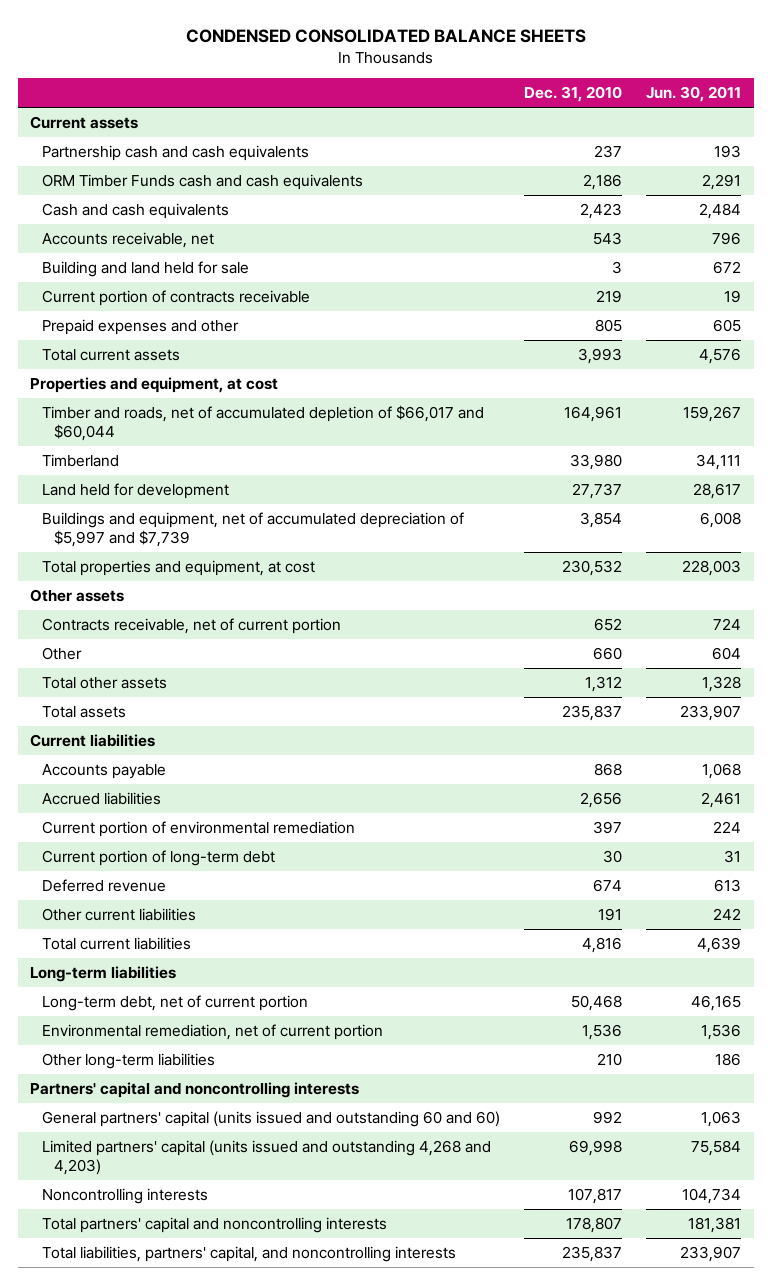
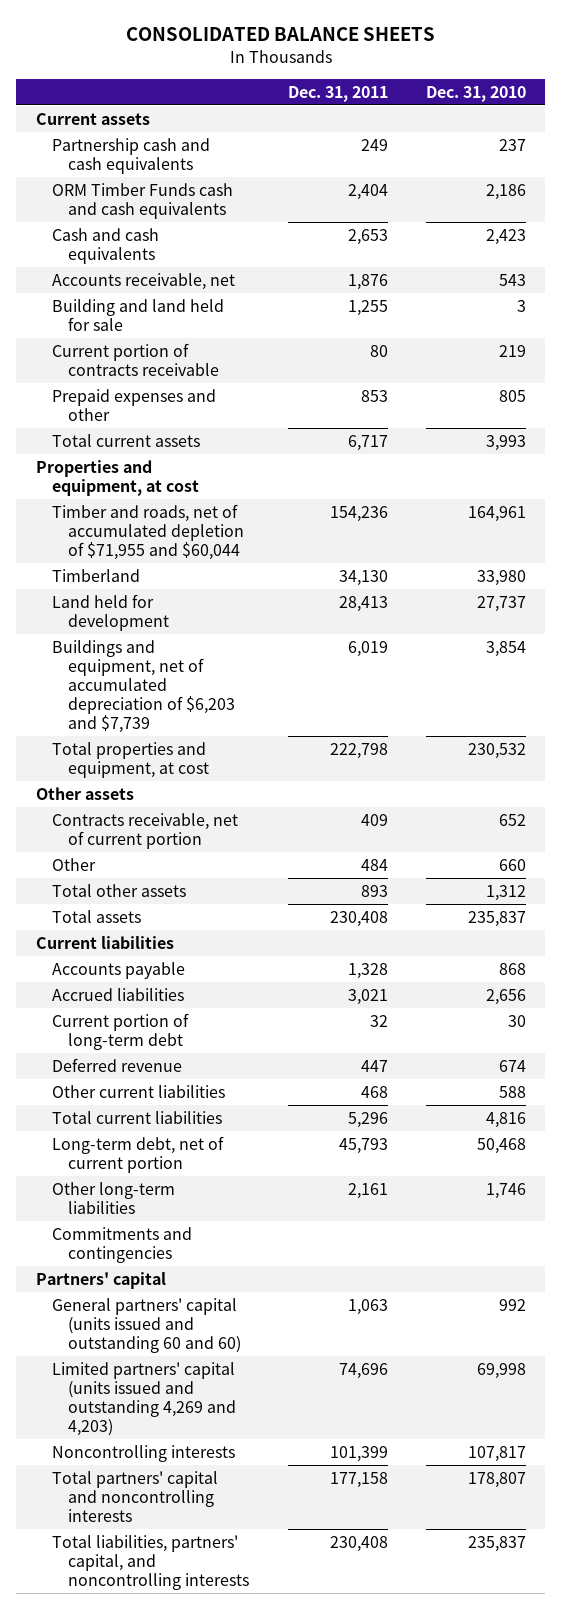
[185,29,586,44] CONDENSED CONSOLIDATED BALANCE SHEETS -> [125,27,435,42] CONSOLIDATED BALANCE SHEETS
[646,86,742,103] Jun. 30, 2011 -> none
none -> [287,85,388,102] Dec. 31, 2011
[42,404,485,442] Timber and roads, net of accumulated depletion of $66,017 and $60,044 -> [52,503,245,560] Timber and roads, net of accumulated depletion of $71,955 and $60,044
[42,511,465,548] Buildings and equipment, net of accumulated depreciation of $5,997 and $7,739 -> [52,639,236,733] Buildings and equipment, net of accumulated depreciation of $6,203 and $7,739
[42,820,356,837] Current portion of environmental remediation -> none
[598,907,623,921] 191 -> [498,1085,526,1098] 588
[30,965,177,982] Long-term liabilities -> none
[42,1023,384,1040] Environmental remediation, net of current portion -> none
[597,1052,623,1066] 210 -> [485,1182,526,1199] 1,746
none -> [52,1226,193,1263] Commitments and contingencies
[30,1081,360,1098] Partners' capital and noncontrolling interests -> [35,1271,166,1289] Partners' capital
[42,1139,492,1176] Limited partners' capital (units issued and outstanding 4,268 and 4,203) -> [52,1361,237,1436] Limited partners' capital (units issued and outstanding 4,269 and 4,203)

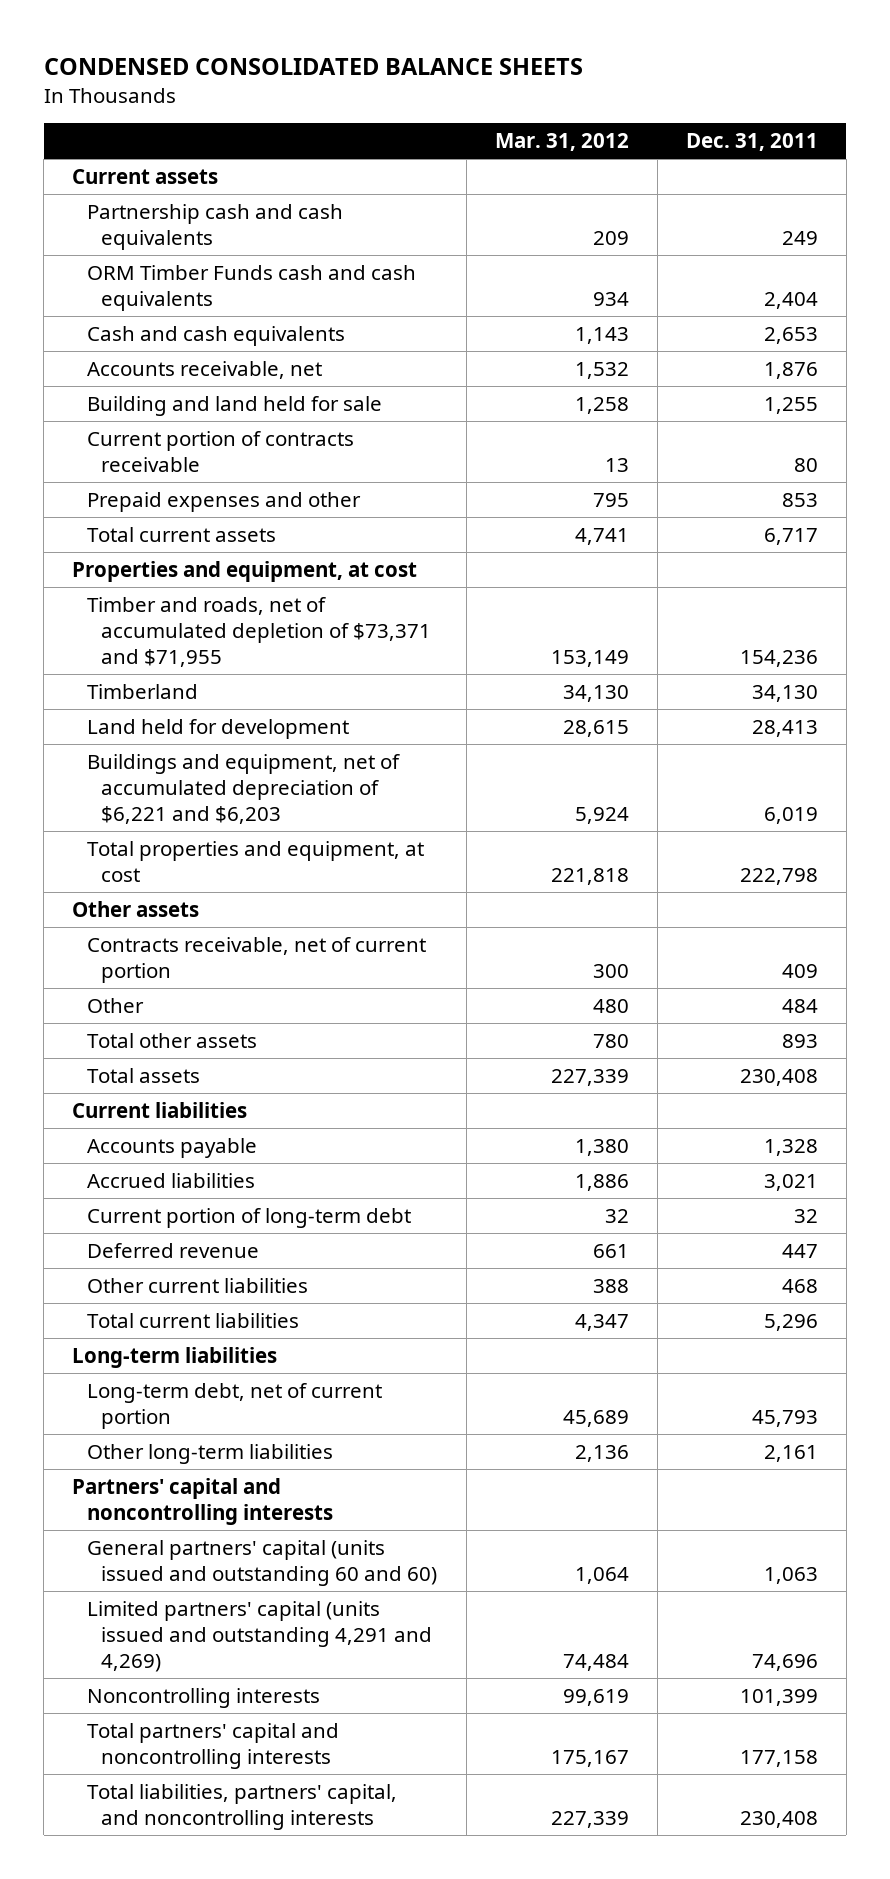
[125,27,435,42] CONSOLIDATED BALANCE SHEETS -> [43,58,583,76] CONDENSED CONSOLIDATED BALANCE SHEETS
[425,85,526,102] Dec. 31, 2010 -> none
none -> [494,133,629,152] Mar. 31, 2012
[52,503,245,560] Timber and roads, net of accumulated depletion of $71,955 and $60,044 -> [86,596,432,667] Timber and roads, net of accumulated depletion of $73,371 and $71,955
[52,639,236,733] Buildings and equipment, net of accumulated depreciation of $6,203 and $7,739 -> [86,753,400,824] Buildings and equipment, net of accumulated depreciation of $6,221 and $6,203
none -> [72,1346,278,1368] Long-term liabilities
[52,1226,193,1263] Commitments and contingencies -> none
[35,1271,166,1289] Partners' capital -> [72,1477,333,1525] Partners' capital and noncontrolling interests
[52,1361,237,1436] Limited partners' capital (units issued and outstanding 4,269 and 4,203) -> [86,1600,433,1672] Limited partners' capital (units issued and outstanding 4,291 and 4,269)

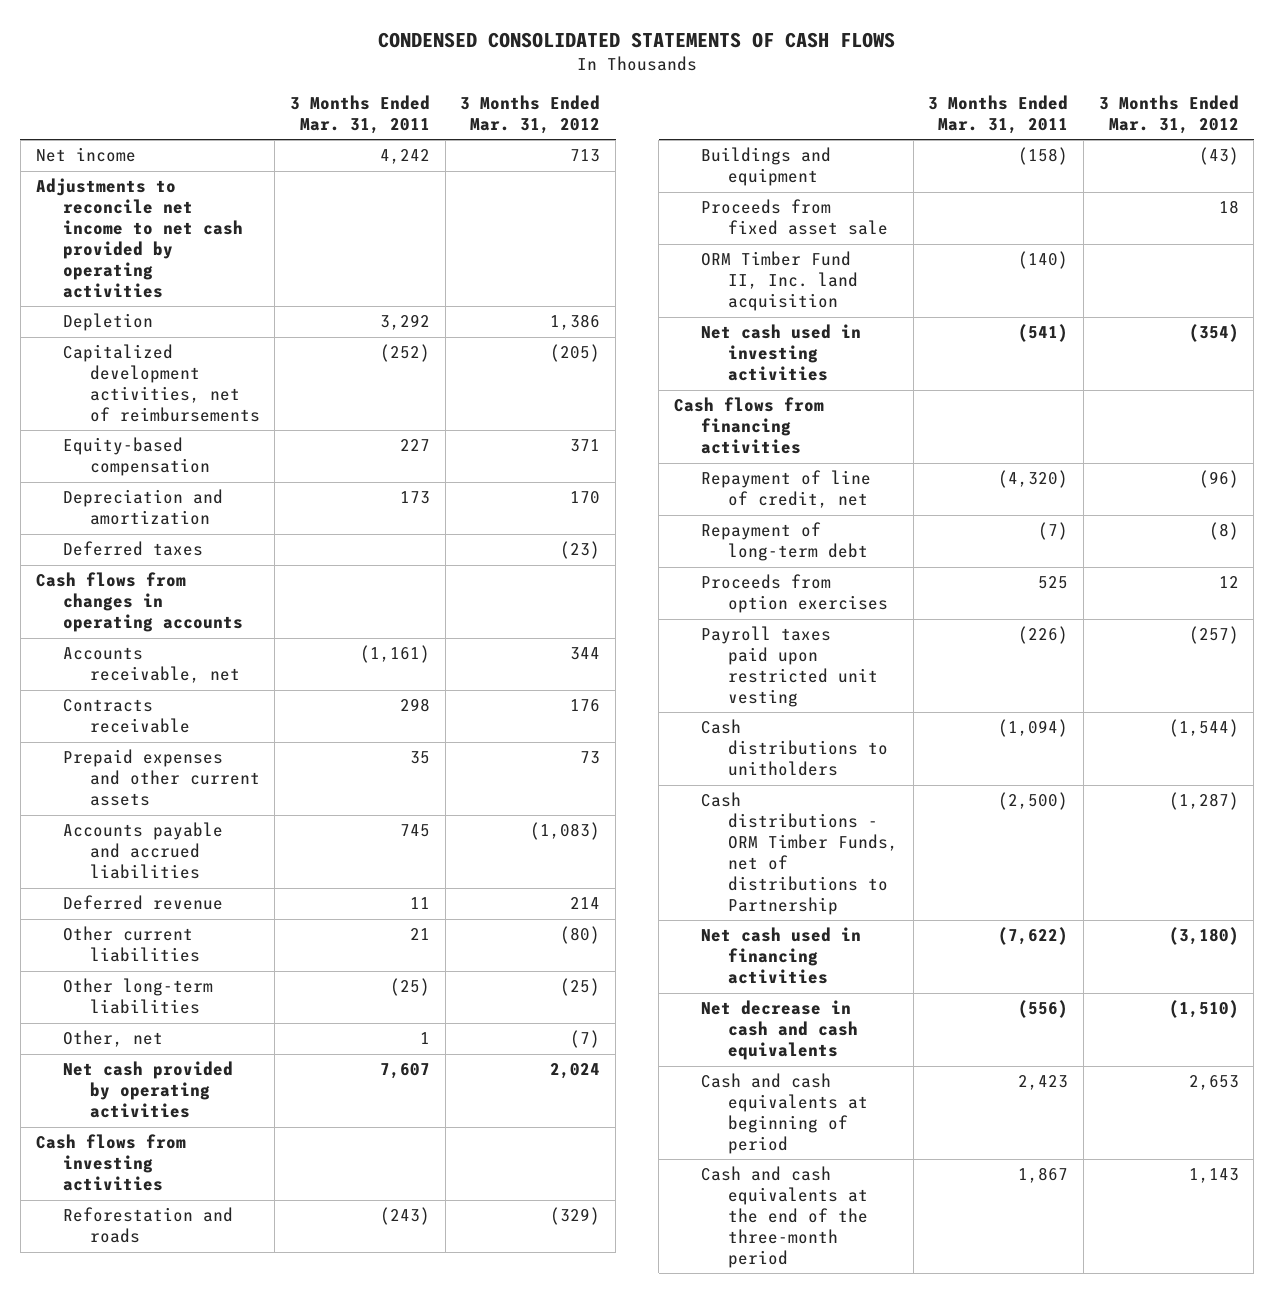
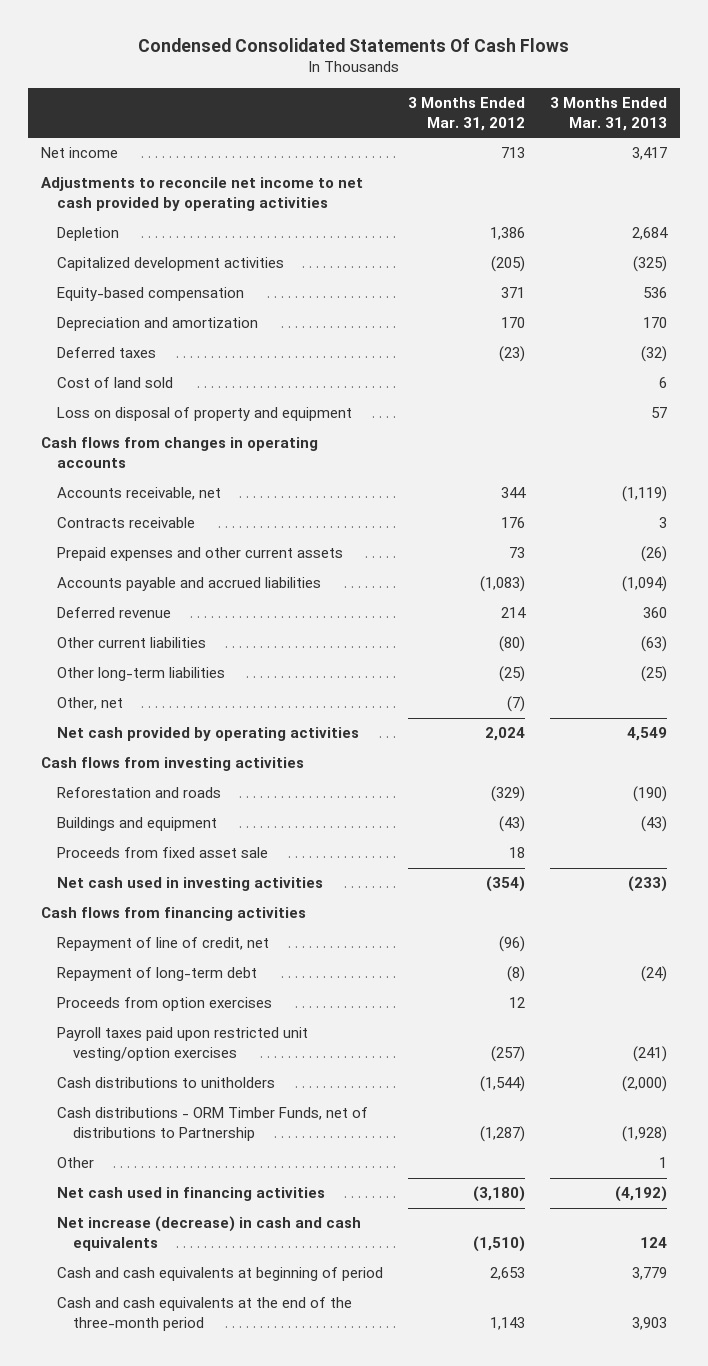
[378,32,896,49] CONDENSED CONSOLIDATED STATEMENTS OF CASH FLOWS -> [137,37,569,52] Condensed Consolidated Statements Of Cash Flows
[290,94,431,134] 3 Months Ended Mar. 31, 2011 -> none
none -> [550,96,668,131] 3 Months Ended Mar. 31, 2013
[62,344,260,423] Capitalized development activities, net of reimbursements -> [57,257,285,272] Capitalized development activities
none -> [57,377,174,389] Cost of land sold
none -> [57,407,353,422] Loss on disposal of property and equipment
[700,251,858,312] ORM Timber Fund II, Inc. land acquisition -> none
[700,626,878,708] Payroll taxes paid upon restricted unit vesting -> [57,1027,309,1062] Payroll taxes paid upon restricted unit vesting/option exercises
none -> [57,1157,95,1169] Other
[700,1000,858,1061] Net decrease in cash and cash equivalents -> [57,1216,362,1252] Net increase (decrease) in cash and cash equivalents

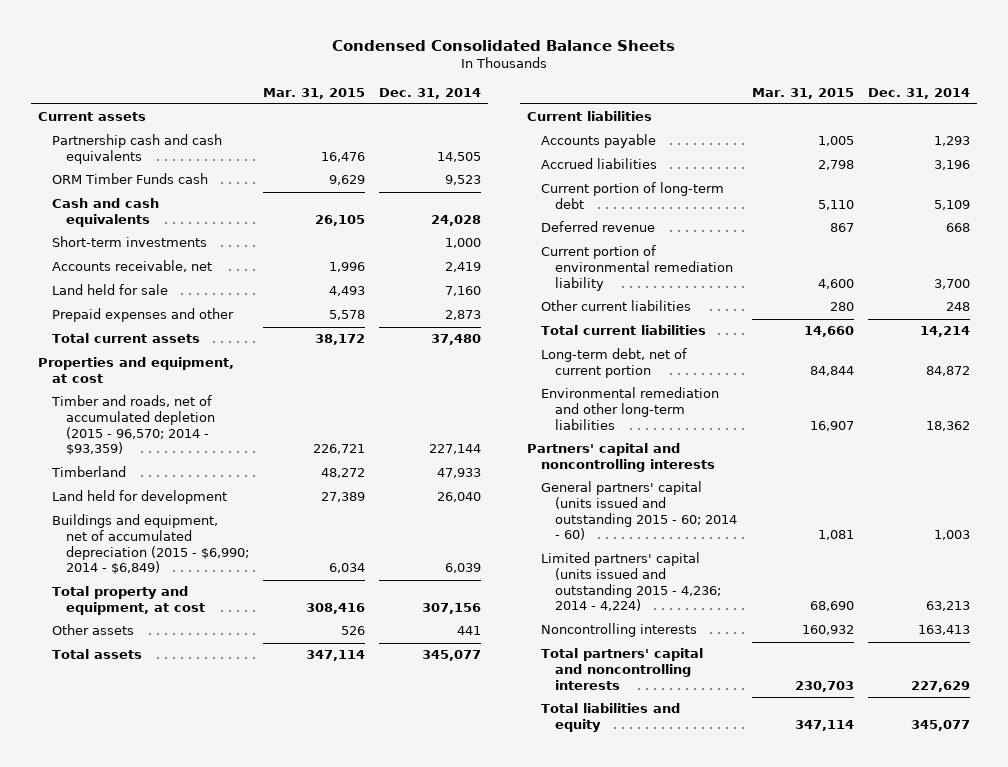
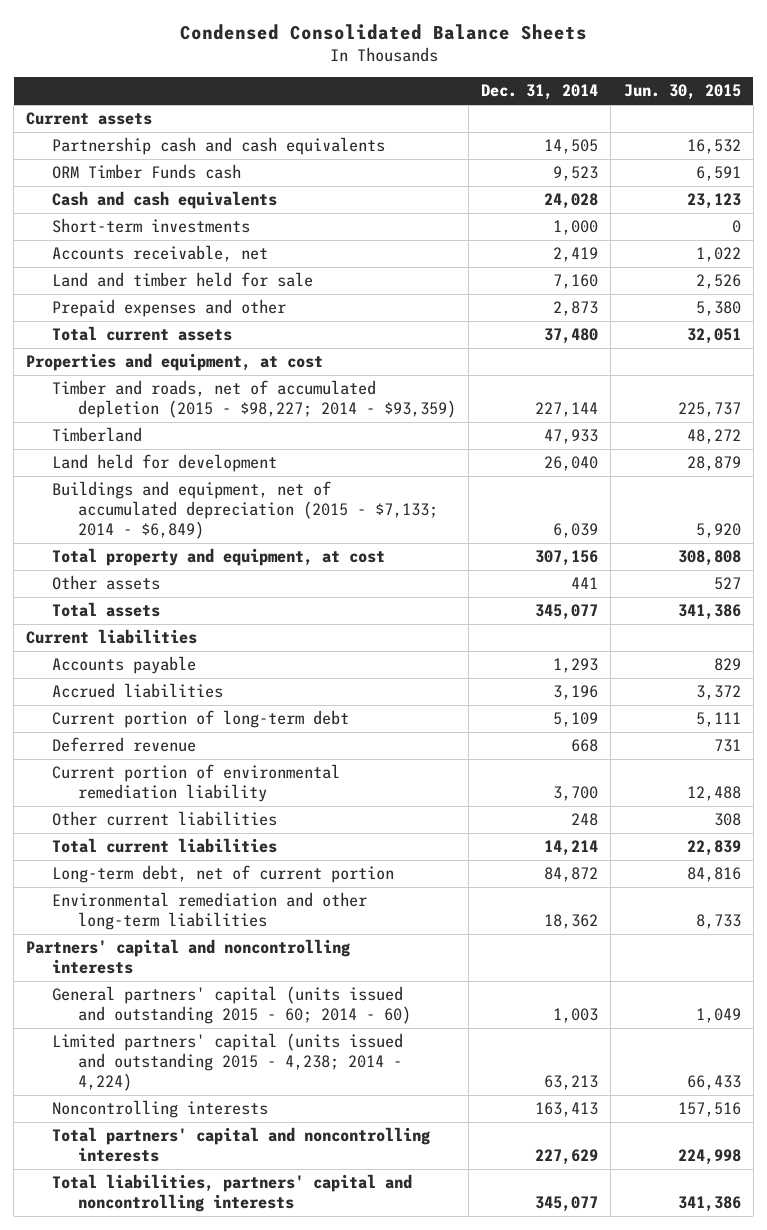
[263,87,366,99] Mar. 31, 2015 -> none
none -> [623,84,741,101] Jun. 30, 2015
[52,284,169,296] Land held for sale -> [52,272,314,288] Land and timber held for sale
[51,395,216,456] Timber and roads, net of accumulated depletion (2015 - 96,570; 2014 - $93,359) -> [52,380,456,419] Timber and roads, net of accumulated depletion (2015 - $98,227; 2014 - $93,359)
[52,514,250,575] Buildings and equipment, net of accumulated depreciation (2015 - $6,990; 2014 - $6,849) -> [52,481,438,540] Buildings and equipment, net of accumulated depreciation (2015 - $7,133; 2014 - $6,849)
[540,552,721,612] Limited partners' capital (units issued and outstanding 2015 - 4,236; 2014 - 4,224) -> [52,1033,404,1092] Limited partners' capital (units issued and outstanding 2015 - 4,238; 2014 - 4,224)
[540,703,680,733] Total liabilities and equity -> [52,1174,413,1213] Total liabilities, partners' capital and noncontrolling interests

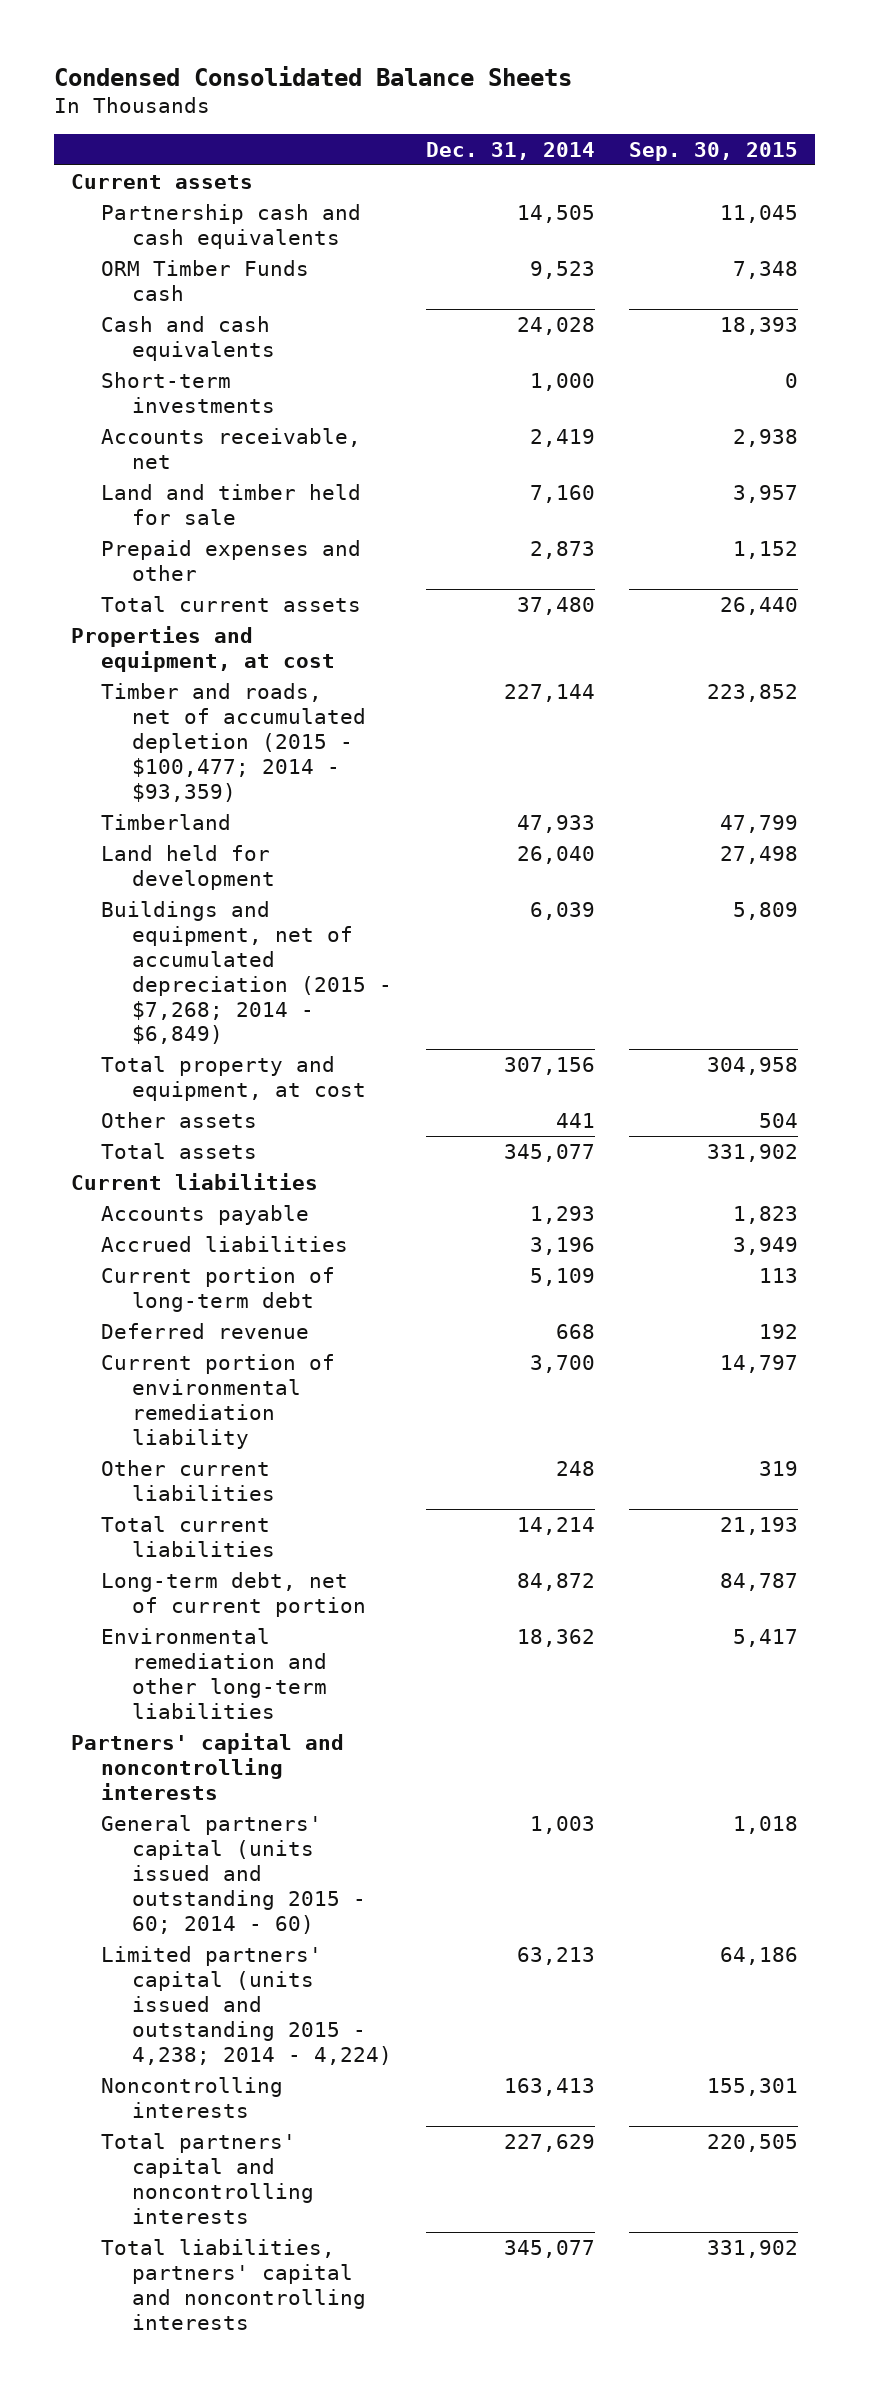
[623,84,741,101] Jun. 30, 2015 -> none
none -> [628,141,798,161] Sep. 30, 2015
[52,380,456,419] Timber and roads, net of accumulated depletion (2015 - $98,227; 2014 - $93,359) -> [101,682,366,802] Timber and roads, net of accumulated depletion (2015 - $100,477; 2014 - $93,359)
[52,481,438,540] Buildings and equipment, net of accumulated depreciation (2015 - $7,133; 2014 - $6,849) -> [101,900,392,1045] Buildings and equipment, net of accumulated depreciation (2015 - $7,268; 2014 - $6,849)

